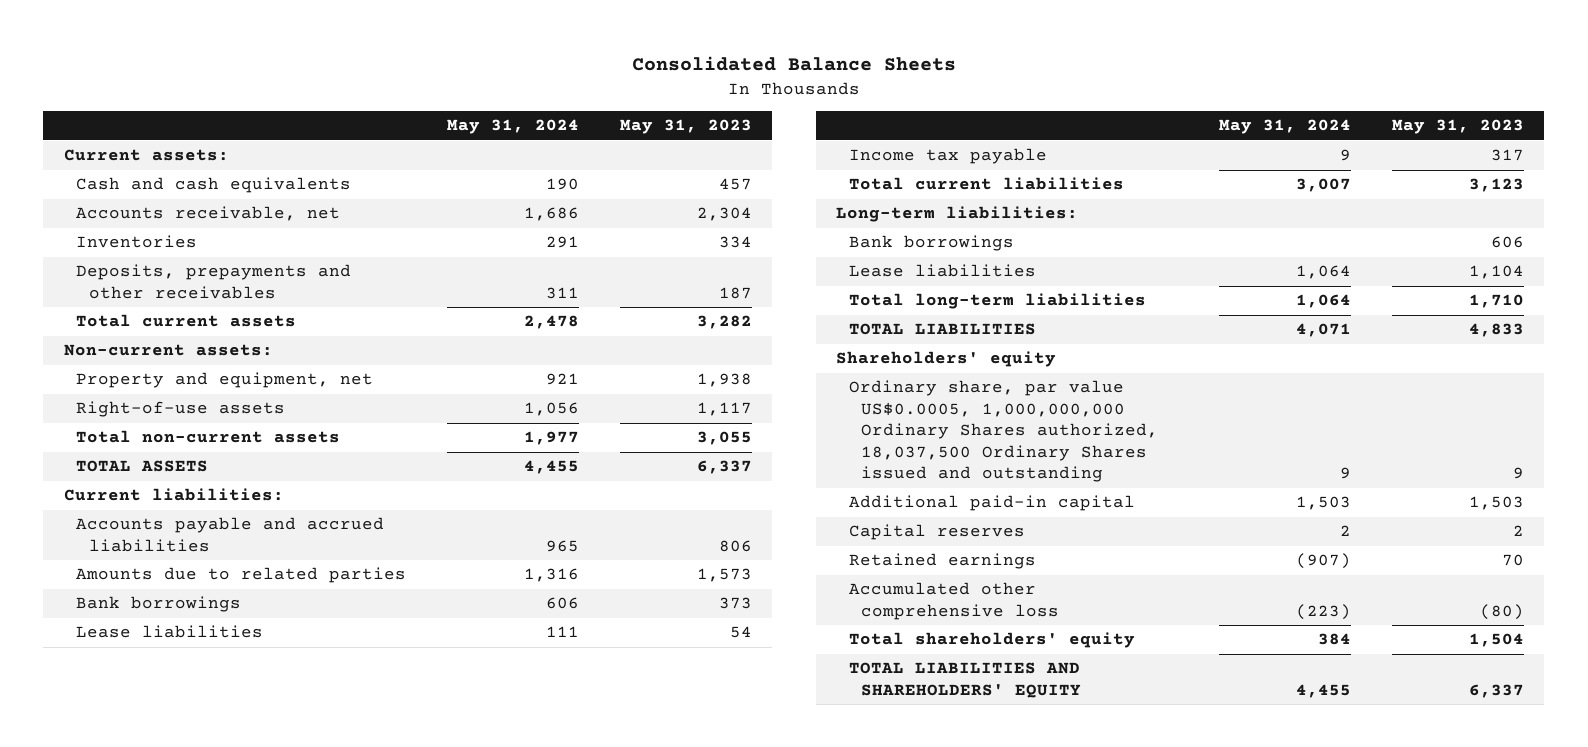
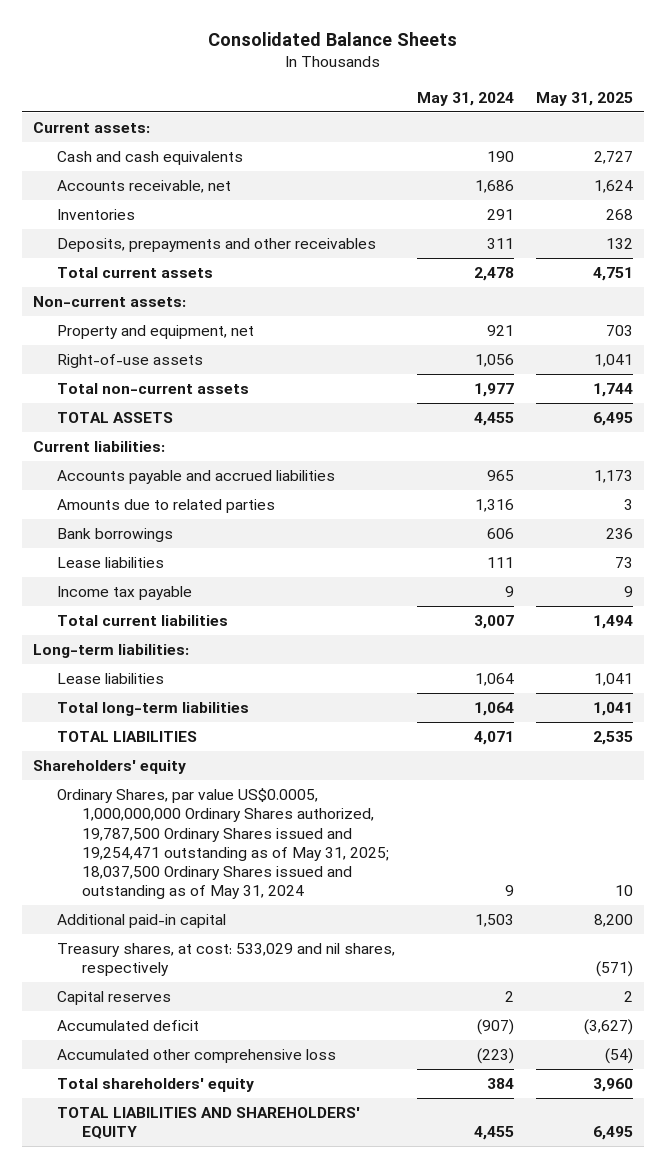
[619,119,752,135] May 31, 2023 -> none
none -> [535,91,633,106] May 31, 2025
[848,235,1014,252] Bank borrowings -> none
[848,380,1159,483] Ordinary share, par value US$0.0005, 1,000,000,000 Ordinary Shares authorized, 18,037,500 Ordinary Shares issued and outstanding -> [57,788,389,900] Ordinary Shares, par value US$0.0005, 1,000,000,000 Ordinary Shares authorized, 19,787,500 Ordinary Shares issued and 19,254,471 outstanding as of May 31, 2025; 18,037,500 Ordinary Shares issued and outstanding as of May 31, 2024
none -> [57,943,396,977] Treasury shares, at cost: 533,029 and nil shares, respectively
[848,553,1036,570] Retained earnings -> [57,1020,200,1032] Accumulated deficit

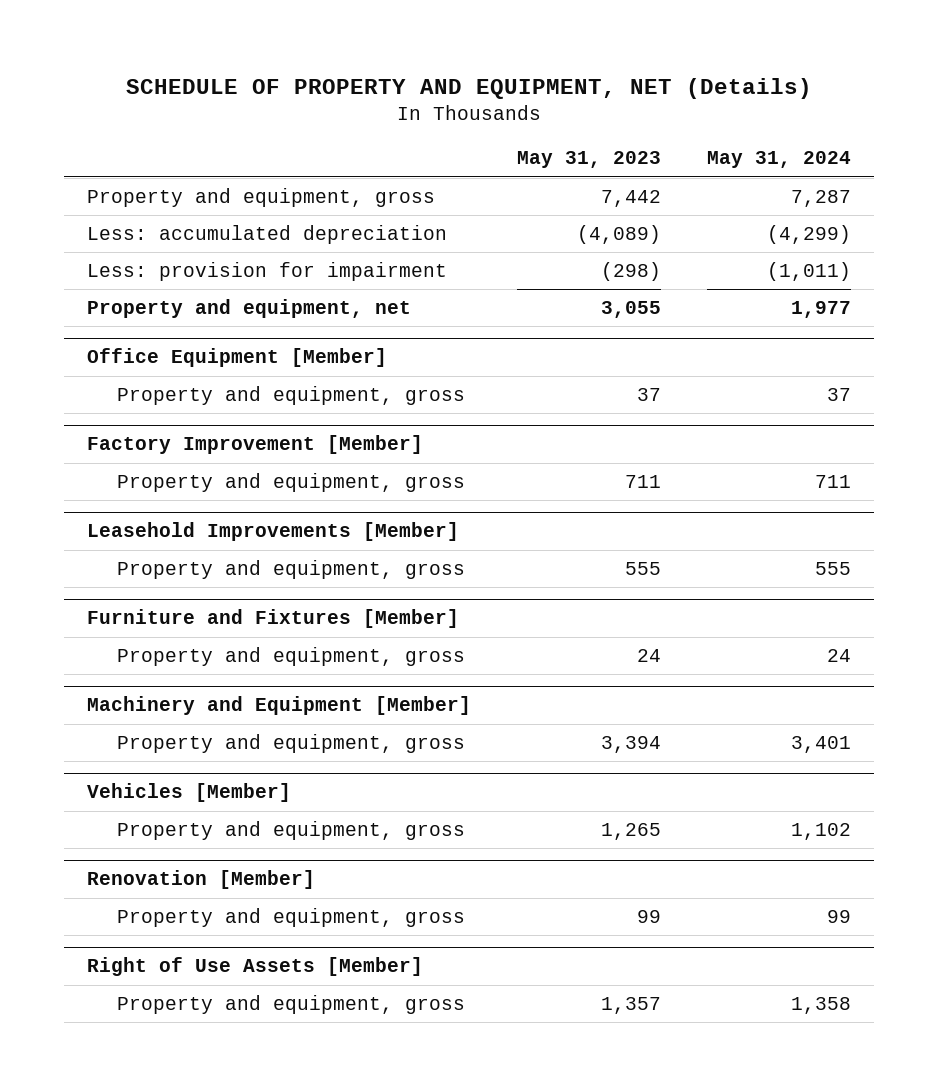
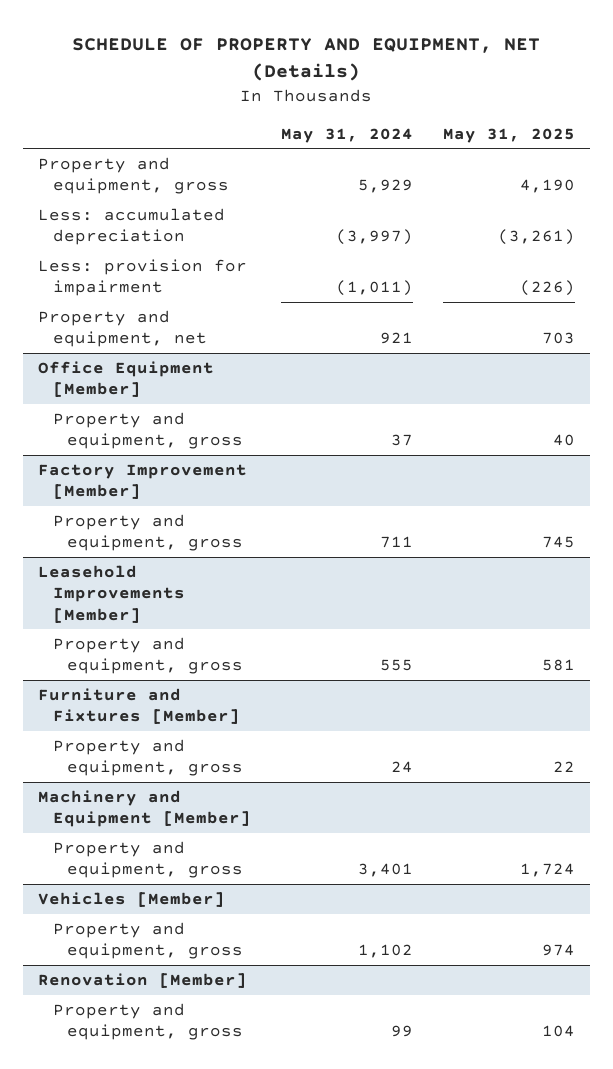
[516,151,661,169] May 31, 2023 -> none
none -> [442,127,575,143] May 31, 2025
[790,190,851,208] 7,287 -> [357,179,413,194] 5,929
[766,225,851,245] (4,299) -> [335,229,413,246] (3,997)
[790,301,851,319] 1,977 -> [379,332,413,345] 921
[86,957,423,977] Right of Use Assets [Member] -> none
[116,995,465,1015] Property and equipment, gross -> none

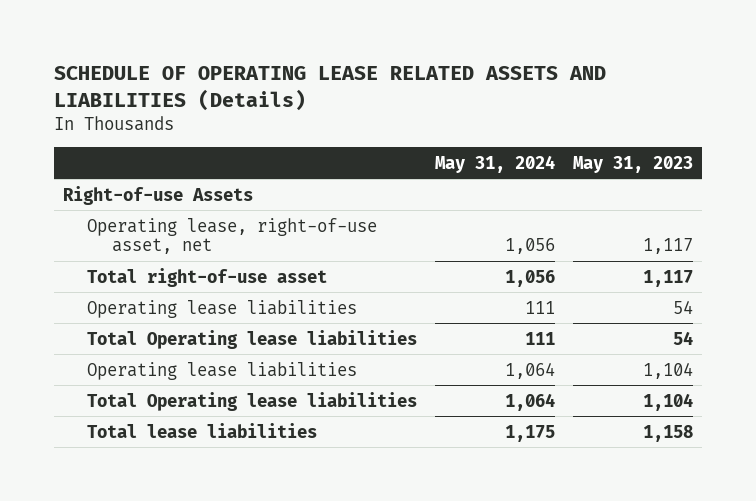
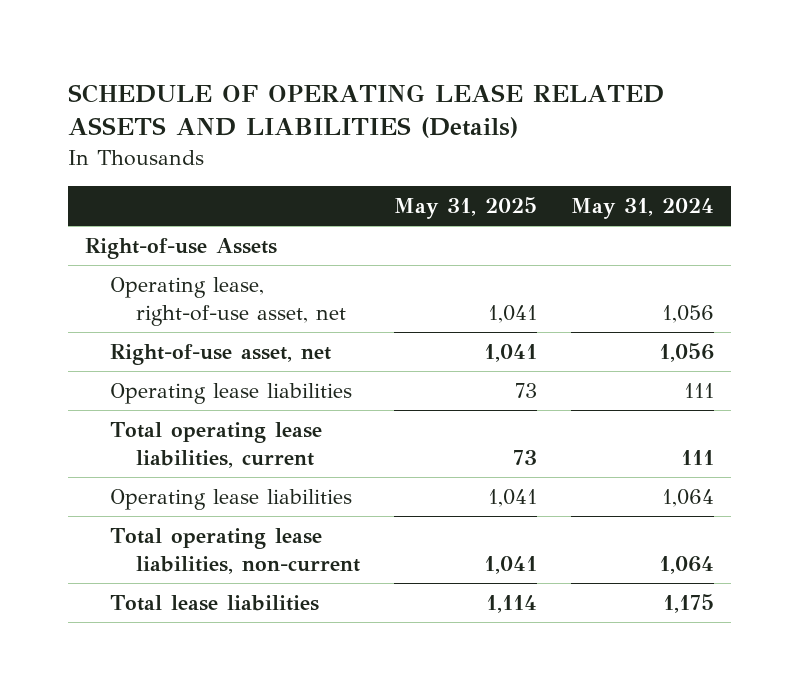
[573,155,694,173] May 31, 2023 -> none
none -> [393,197,537,220] May 31, 2025
[87,267,328,287] Total right-of-use asset -> [110,344,332,366] Right-of-use asset, net
[87,329,418,349] Total Operating lease liabilities -> [110,422,323,468] Total operating lease liabilities, current
[87,391,418,411] Total Operating lease liabilities -> [110,528,360,574] Total operating lease liabilities, non-current

